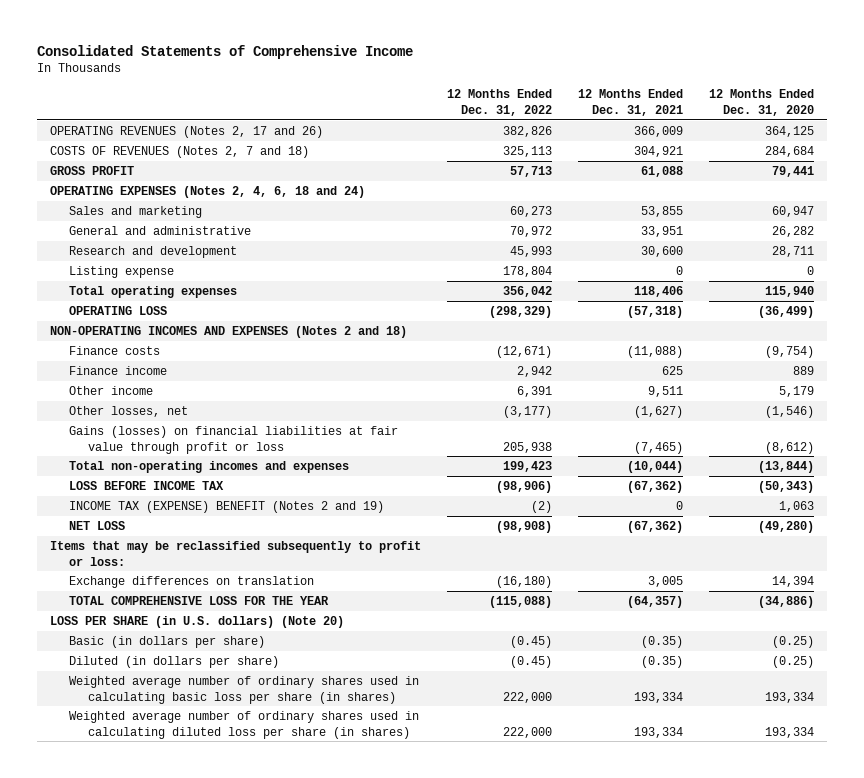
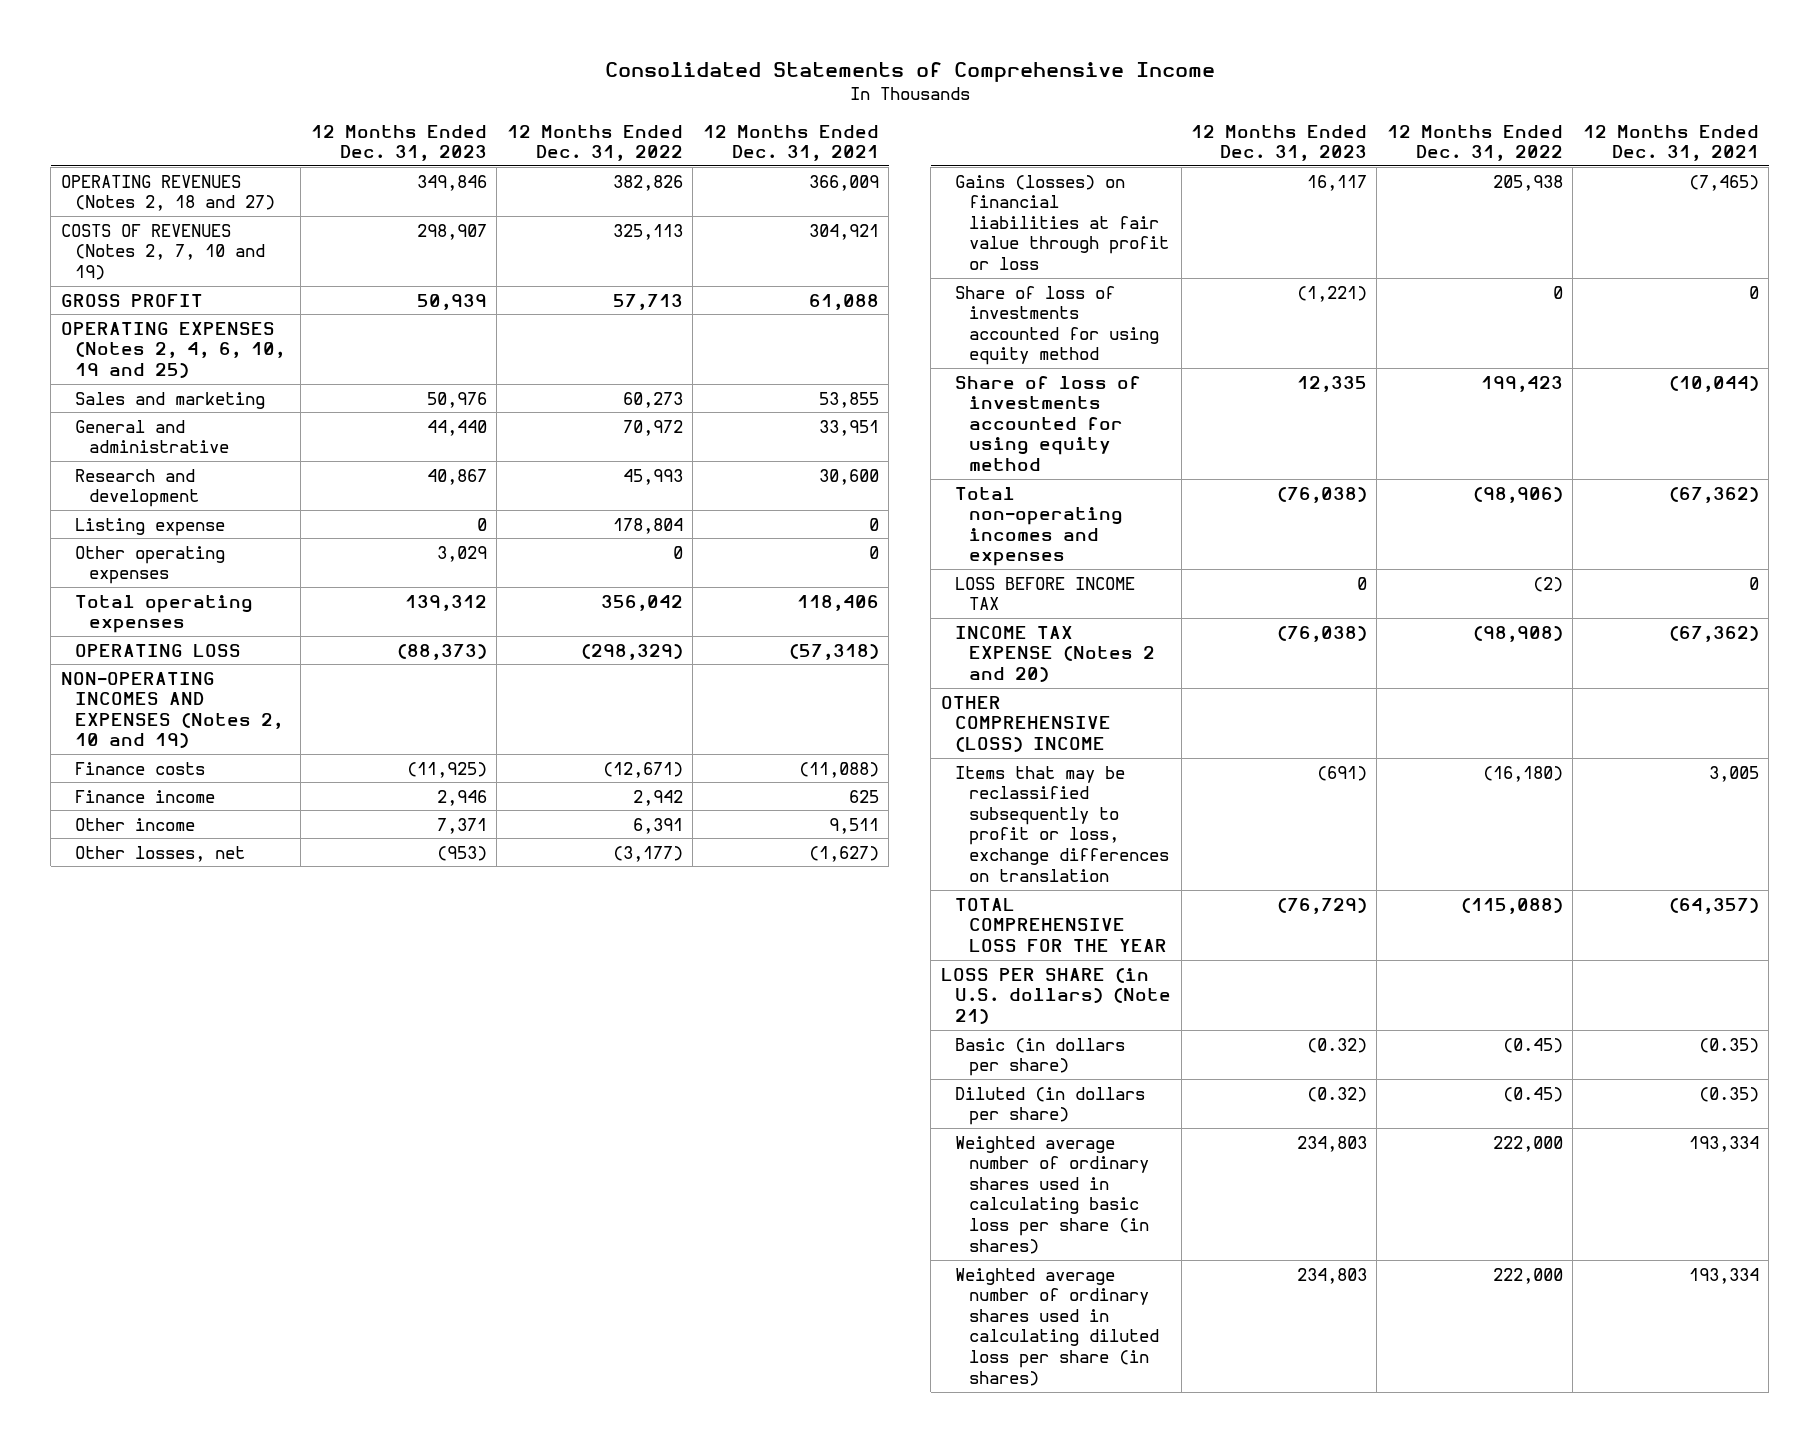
[709,89,815,117] 12 Months Ended Dec. 31, 2020 -> none
none -> [310,124,487,162] 12 Months Ended Dec. 31, 2023
[49,125,323,138] OPERATING REVENUES (Notes 2, 17 and 26) -> [60,174,276,212] OPERATING REVENUES (Notes 2, 18 and 27)
[49,145,309,158] COSTS OF REVENUES (Notes 2, 7 and 18) -> [60,223,266,280] COSTS OF REVENUES (Notes 2, 7, 10 and 19)
[49,185,365,198] OPERATING EXPENSES (Notes 2, 4, 6, 18 and 24) -> [60,321,286,378] OPERATING EXPENSES (Notes 2, 4, 6, 10, 19 and 25)
none -> [75,545,226,585] Other operating expenses
[49,325,407,338] NON-OPERATING INCOMES AND EXPENSES (Notes 2 and 18) -> [60,671,284,749] NON-OPERATING INCOMES AND EXPENSES (Notes 2, 10 and 19)
[69,500,385,513] INCOME TAX (EXPENSE) BENEFIT (Notes 2 and 19) -> none
none -> [955,285,1160,366] Share of loss of investments accounted for using equity method
none -> [955,375,1142,472] Share of loss of investments accounted for using equity method
[503,460,553,472] 199,423 -> [1472,486,1563,503] (98,906)
[627,460,684,473] (10,044) -> [1668,486,1759,503] (67,362)
[496,480,553,493] (98,906) -> [1532,576,1563,592] (2)
[627,480,684,493] (67,362) -> [1748,576,1759,590] 0
[69,520,126,530] NET LOSS -> [955,625,1156,682] INCOME TAX EXPENSE (Notes 2 and 20)
[49,540,421,566] Items that may be reclassified subsequently to profit or loss: -> [940,695,1112,752] OTHER COMPREHENSIVE (LOSS) INCOME
[69,575,315,588] Exchange differences on translation -> [955,765,1170,882] Items that may be reclassified subsequently to profit or loss, exchange differences on translation
[49,615,344,628] LOSS PER SHARE (in U.S. dollars) (Note 20) -> [940,967,1172,1024] LOSS PER SHARE (in U.S. dollars) (Note 21)

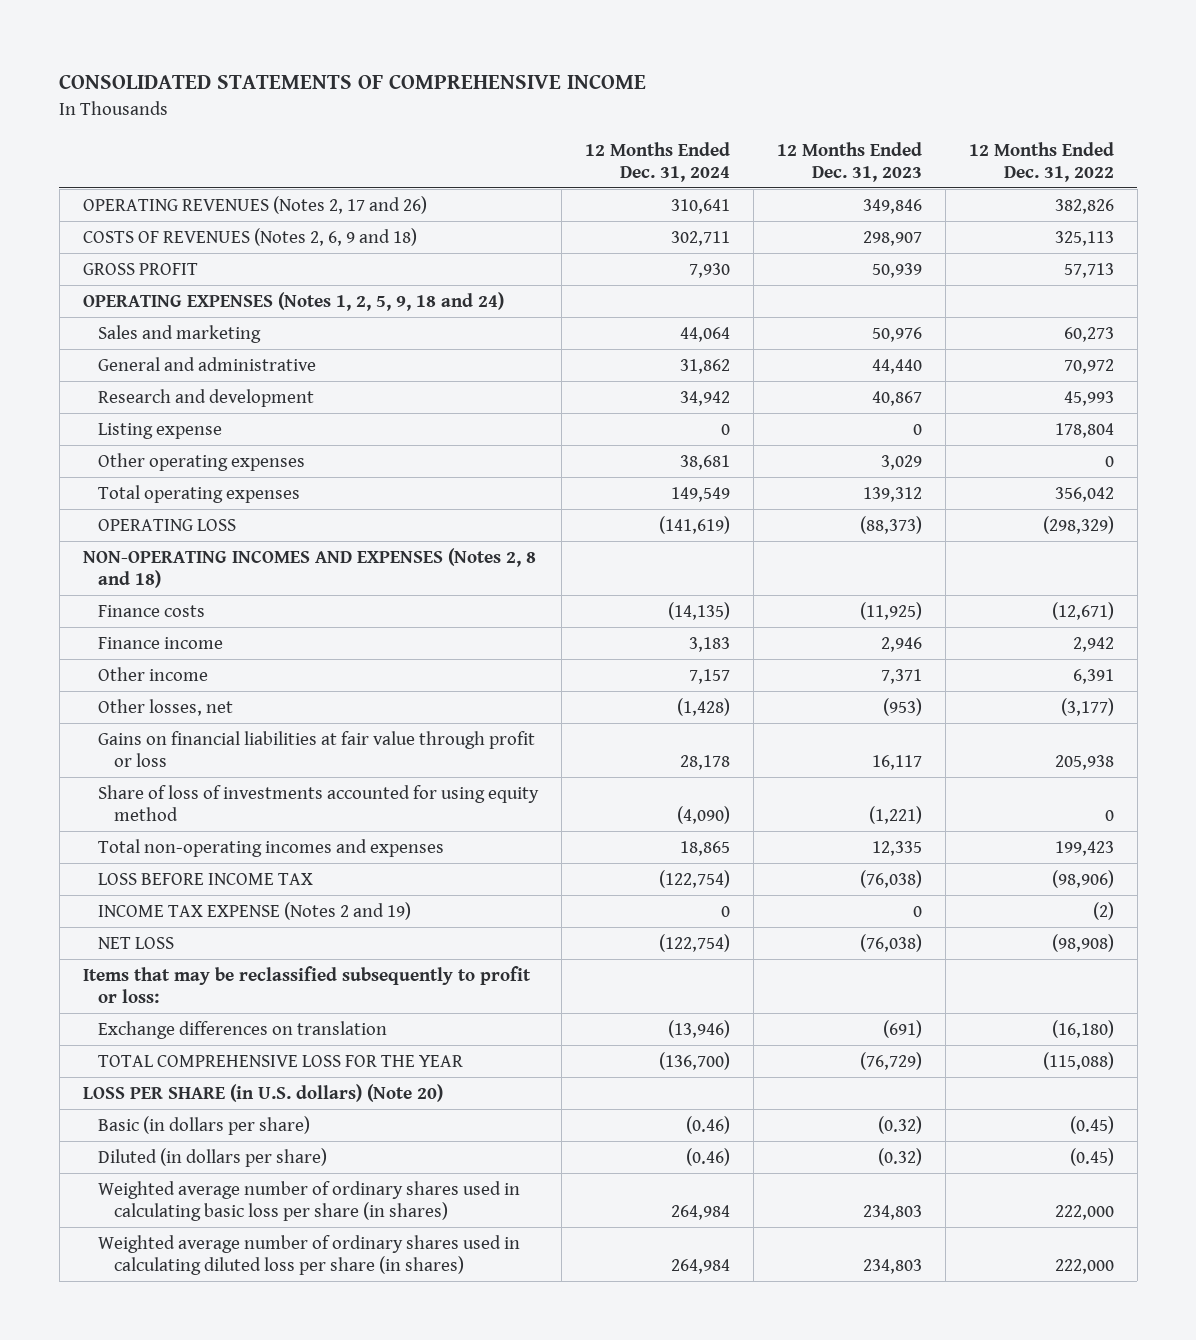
[604,62,1215,83] Consolidated Statements of Comprehensive Income -> [59,73,647,89] CONSOLIDATED STATEMENTS OF COMPREHENSIVE INCOME
[702,124,879,162] 12 Months Ended Dec. 31, 2021 -> none
none -> [585,141,731,182] 12 Months Ended Dec. 31, 2024
[60,174,276,212] OPERATING REVENUES (Notes 2, 18 and 27) -> [82,195,427,214] OPERATING REVENUES (Notes 2, 17 and 26)
[60,223,266,280] COSTS OF REVENUES (Notes 2, 7, 10 and 19) -> [82,227,417,246] COSTS OF REVENUES (Notes 2, 6, 9 and 18)
[60,321,286,378] OPERATING EXPENSES (Notes 2, 4, 6, 10, 19 and 25) -> [82,291,504,311] OPERATING EXPENSES (Notes 1, 2, 5, 9, 18 and 24)
[60,671,284,749] NON-OPERATING INCOMES AND EXPENSES (Notes 2, 10 and 19) -> [82,547,536,589] NON-OPERATING INCOMES AND EXPENSES (Notes 2, 8 and 18)
[955,174,1170,271] Gains (losses) on financial liabilities at fair value through profit or loss -> [98,730,536,768] Gains on financial liabilities at fair value through profit or loss
[955,375,1142,472] Share of loss of investments accounted for using equity method -> [98,838,445,857] Total non-operating incomes and expenses
[955,486,1124,567] Total non-operating incomes and expenses -> [98,872,314,885] LOSS BEFORE INCOME TAX
[955,576,1136,611] LOSS BEFORE INCOME TAX -> [98,901,412,920] INCOME TAX EXPENSE (Notes 2 and 19)
[955,625,1156,682] INCOME TAX EXPENSE (Notes 2 and 20) -> [98,936,175,949] NET LOSS
[940,695,1112,752] OTHER COMPREHENSIVE (LOSS) INCOME -> [82,965,531,1004] Items that may be reclassified subsequently to profit or loss:
[955,765,1170,882] Items that may be reclassified subsequently to profit or loss, exchange differences on translation -> [98,1020,388,1039] Exchange differences on translation
[940,967,1172,1024] LOSS PER SHARE (in U.S. dollars) (Note 21) -> [82,1083,443,1102] LOSS PER SHARE (in U.S. dollars) (Note 20)

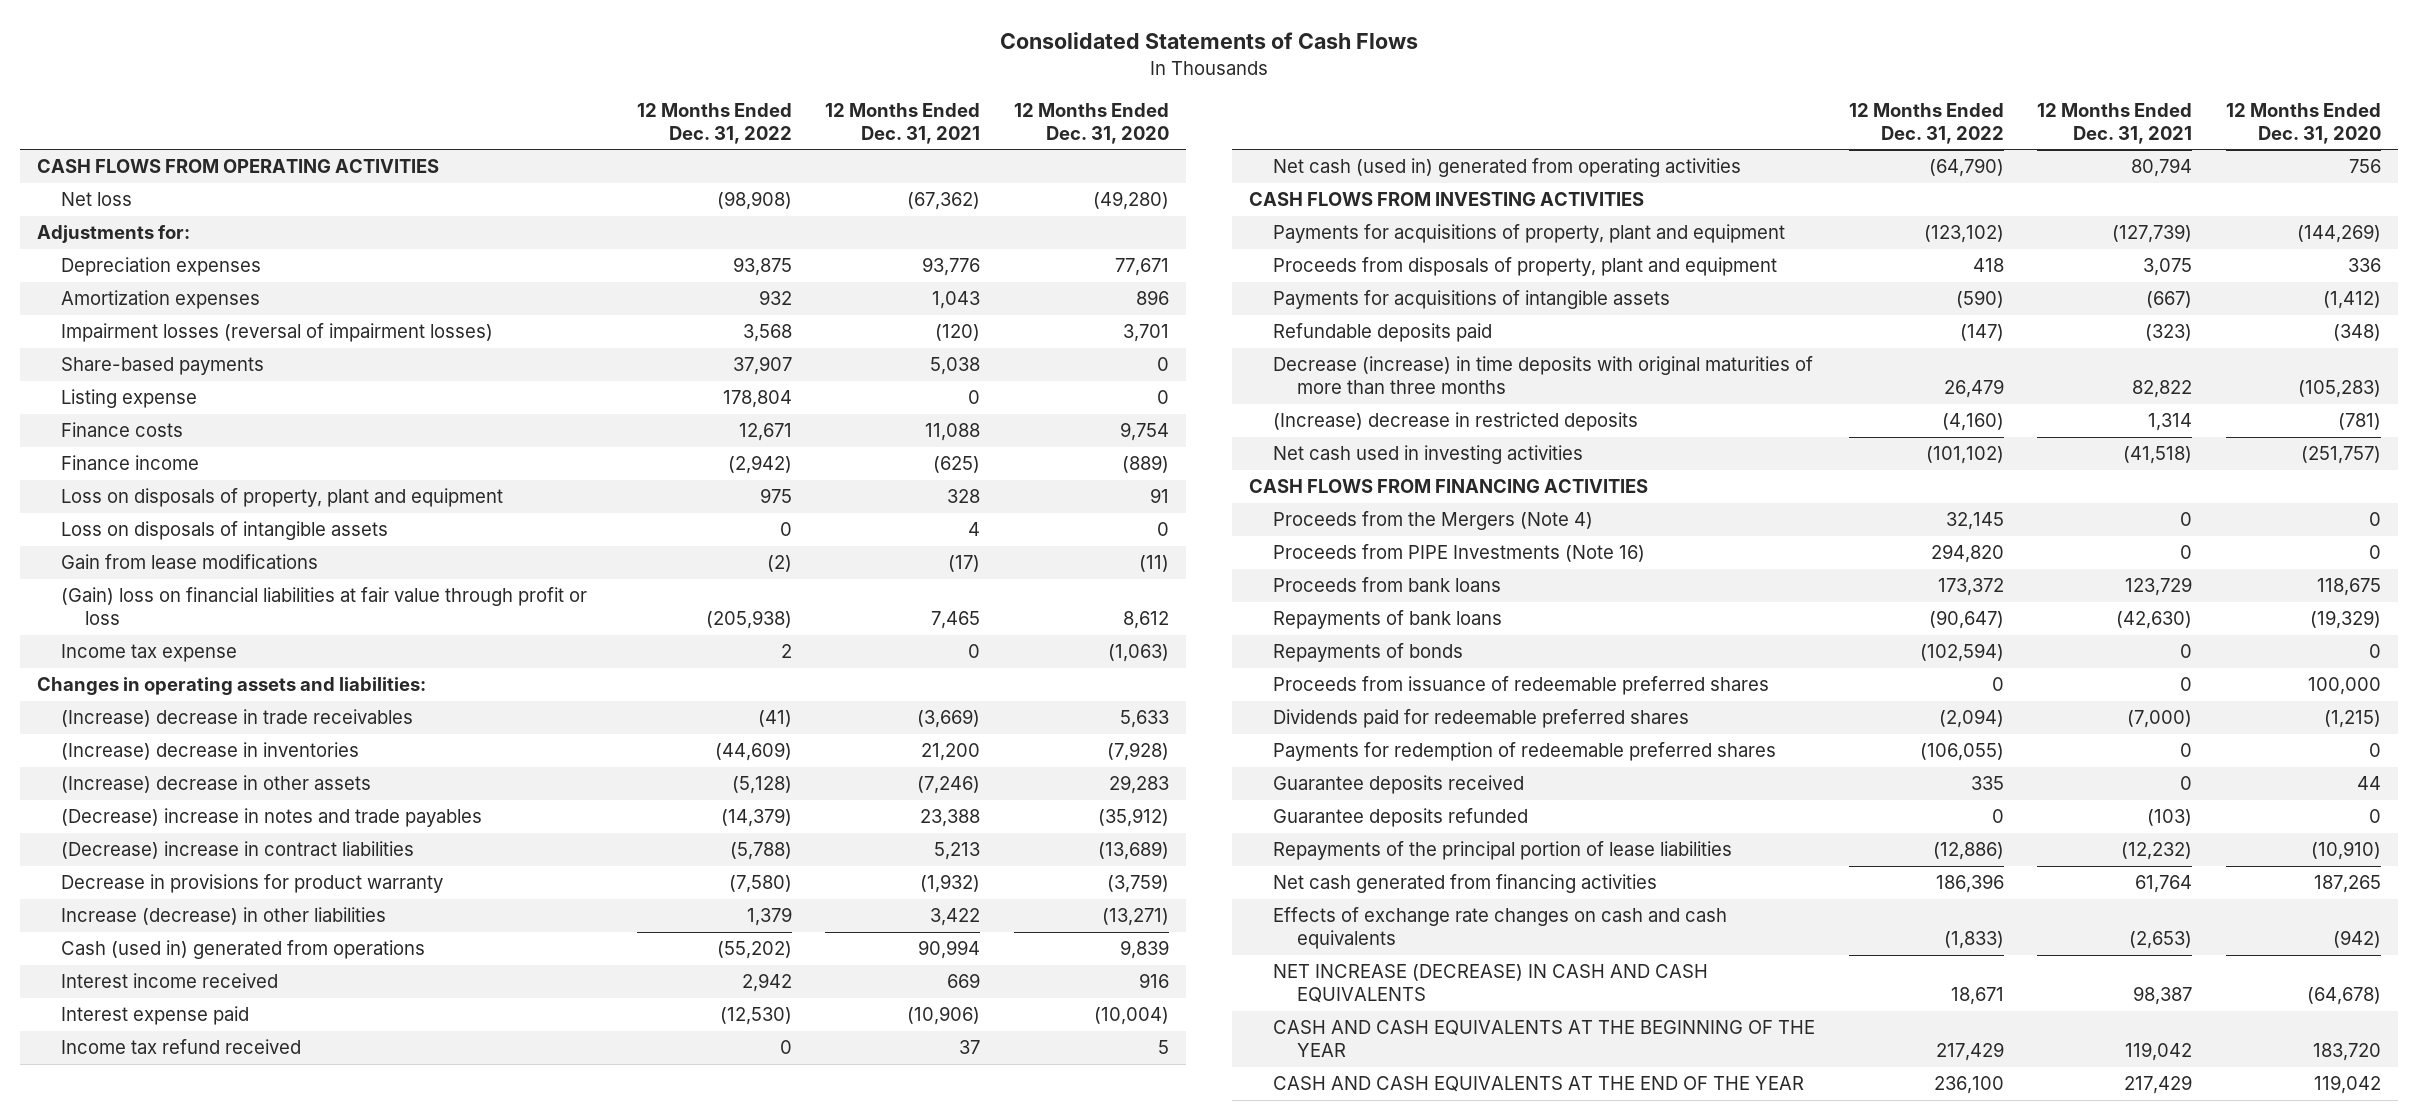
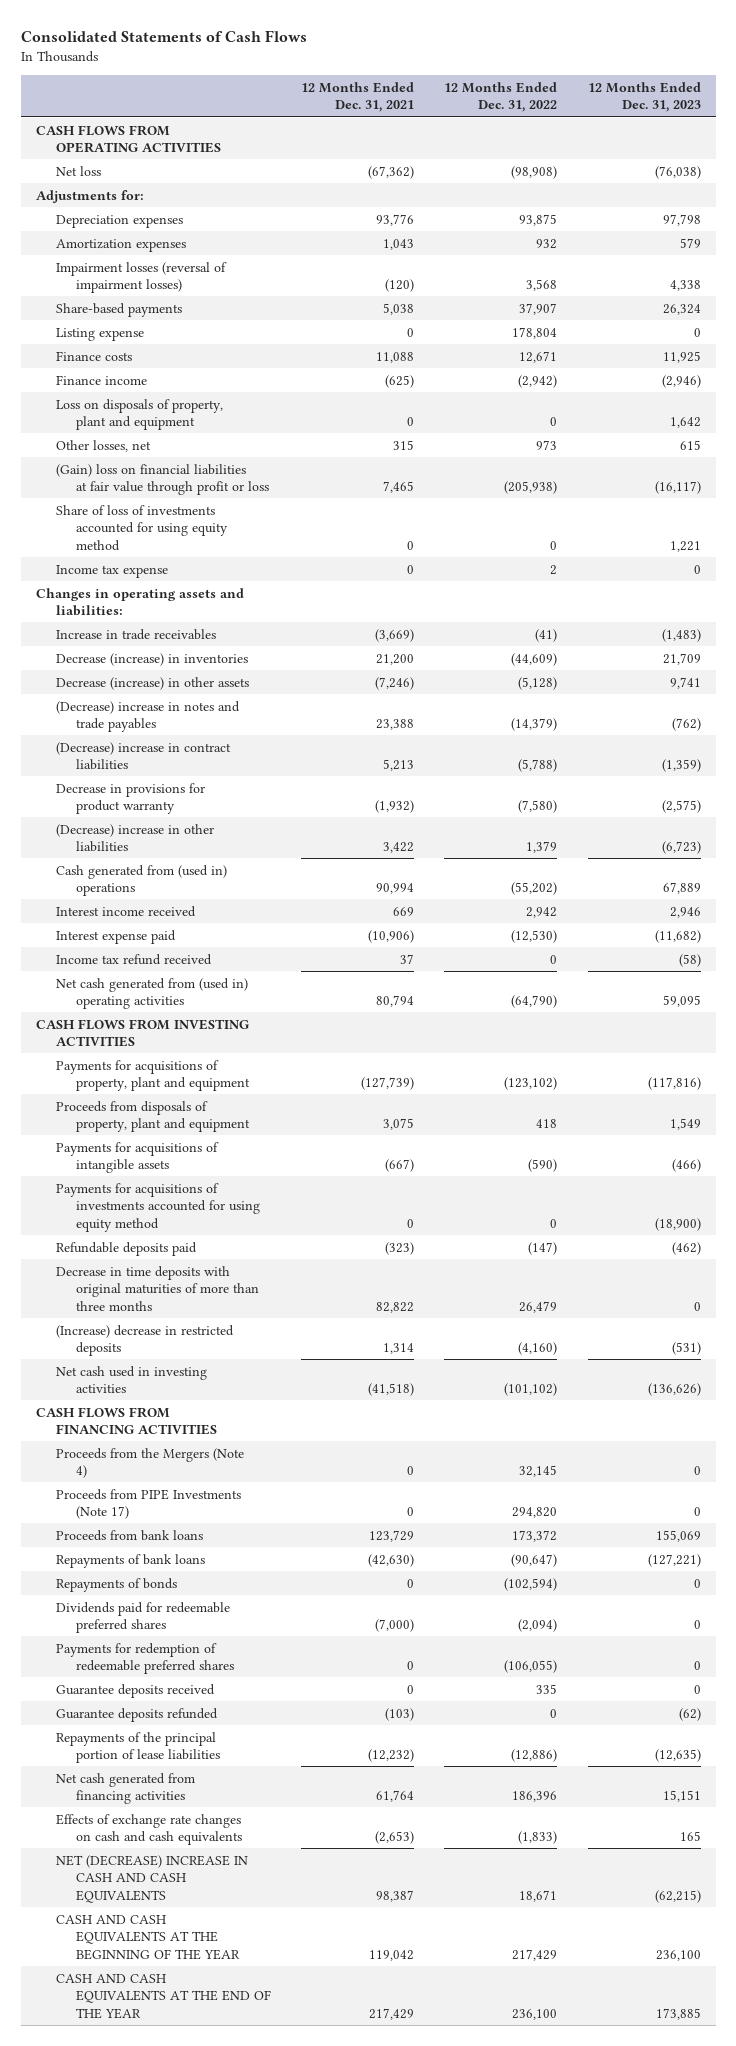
[1013,102,1169,144] 12 Months Ended Dec. 31, 2020 -> none
none -> [587,81,701,113] 12 Months Ended Dec. 31, 2023
[61,521,389,541] Loss on disposals of intangible assets -> none
[61,554,319,570] Gain from lease modifications -> none
[759,488,792,504] 975 -> [550,417,558,427] 0
[947,489,981,504] 328 -> [407,417,415,427] 0
none -> [55,439,151,452] Other losses, net
none -> [55,504,229,551] Share of loss of investments accounted for using equity method
[61,709,414,728] (Increase) decrease in trade receivables -> [55,628,216,640] Increase in trade receivables
[61,742,360,761] (Increase) decrease in inventories -> [55,652,248,666] Decrease (increase) in inventories
[61,775,372,794] (Increase) decrease in other assets -> [55,676,249,690] Decrease (increase) in other assets
[61,907,387,926] Increase (decrease) in other liabilities -> [55,823,214,853] (Decrease) increase in other liabilities
[61,940,426,960] Cash (used in) generated from operations -> [55,864,227,897] Cash generated from (used in) operations
[1273,158,1742,178] Net cash (used in) generated from operating activities -> [55,977,248,1010] Net cash generated from (used in) operating activities
none -> [55,1182,261,1232] Payments for acquisitions of investments accounted for using equity method
[1273,356,1814,395] Decrease (increase) in time deposits with original maturities of more than three months -> [55,1265,260,1311] Decrease in time deposits with original maturities of more than three months
[1273,544,1646,563] Proceeds from PIPE Investments (Note 16) -> [55,1488,241,1520] Proceeds from PIPE Investments (Note 17)
[1273,676,1770,696] Proceeds from issuance of redeemable preferred shares -> none
[1273,964,1709,1004] NET INCREASE (DECREASE) IN CASH AND CASH EQUIVALENTS -> [55,1854,248,1903] NET (DECREASE) INCREASE IN CASH AND CASH EQUIVALENTS

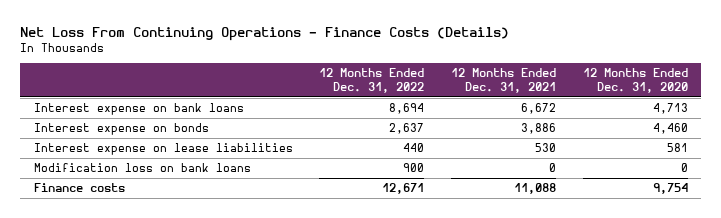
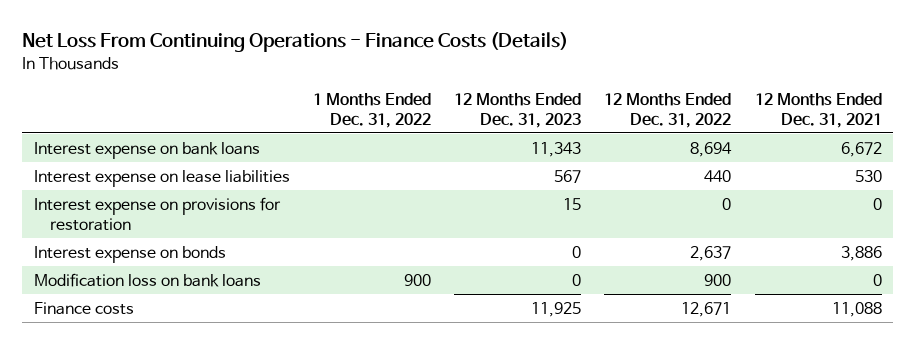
[582,67,688,93] 12 Months Ended Dec. 31, 2020 -> none
none -> [312,92,431,128] 1 Months Ended Dec. 31, 2022
none -> [454,92,582,128] 12 Months Ended Dec. 31, 2023
none -> [33,196,281,231] Interest expense on provisions for restoration
[33,122,209,135] Interest expense on bonds -> [33,245,226,263] Interest expense on bonds

